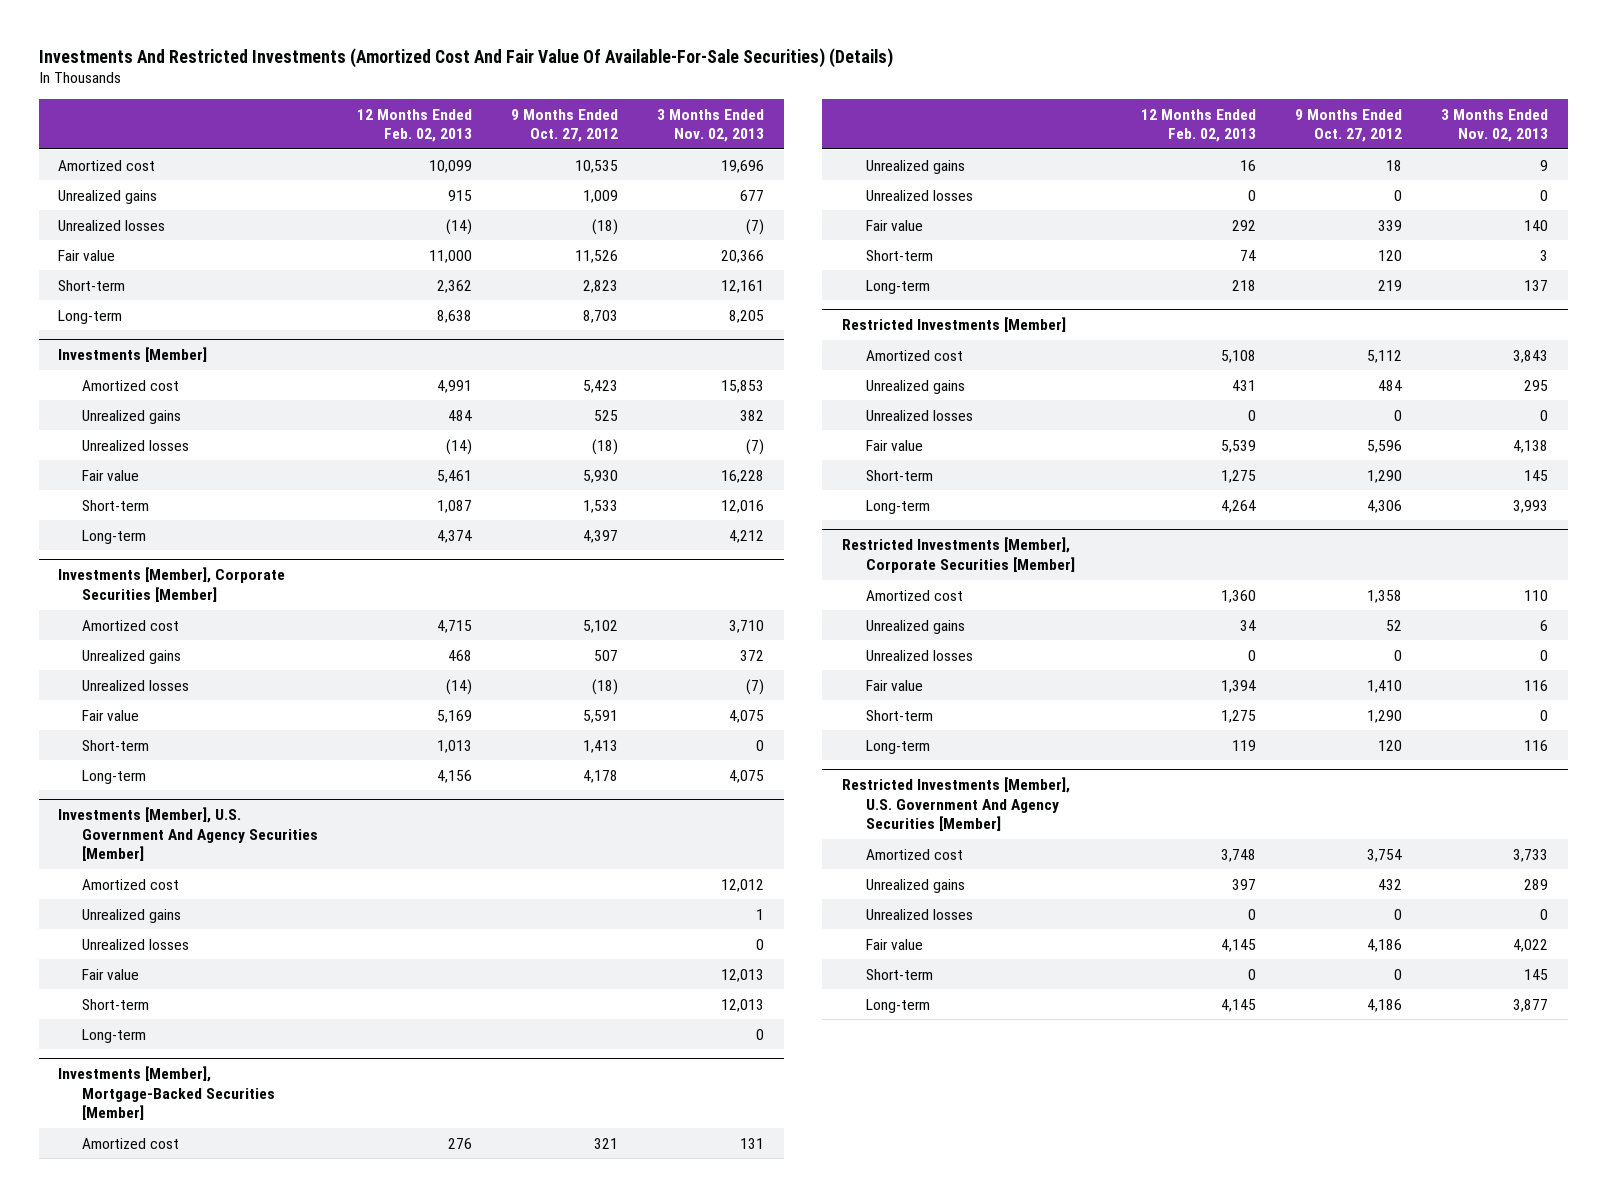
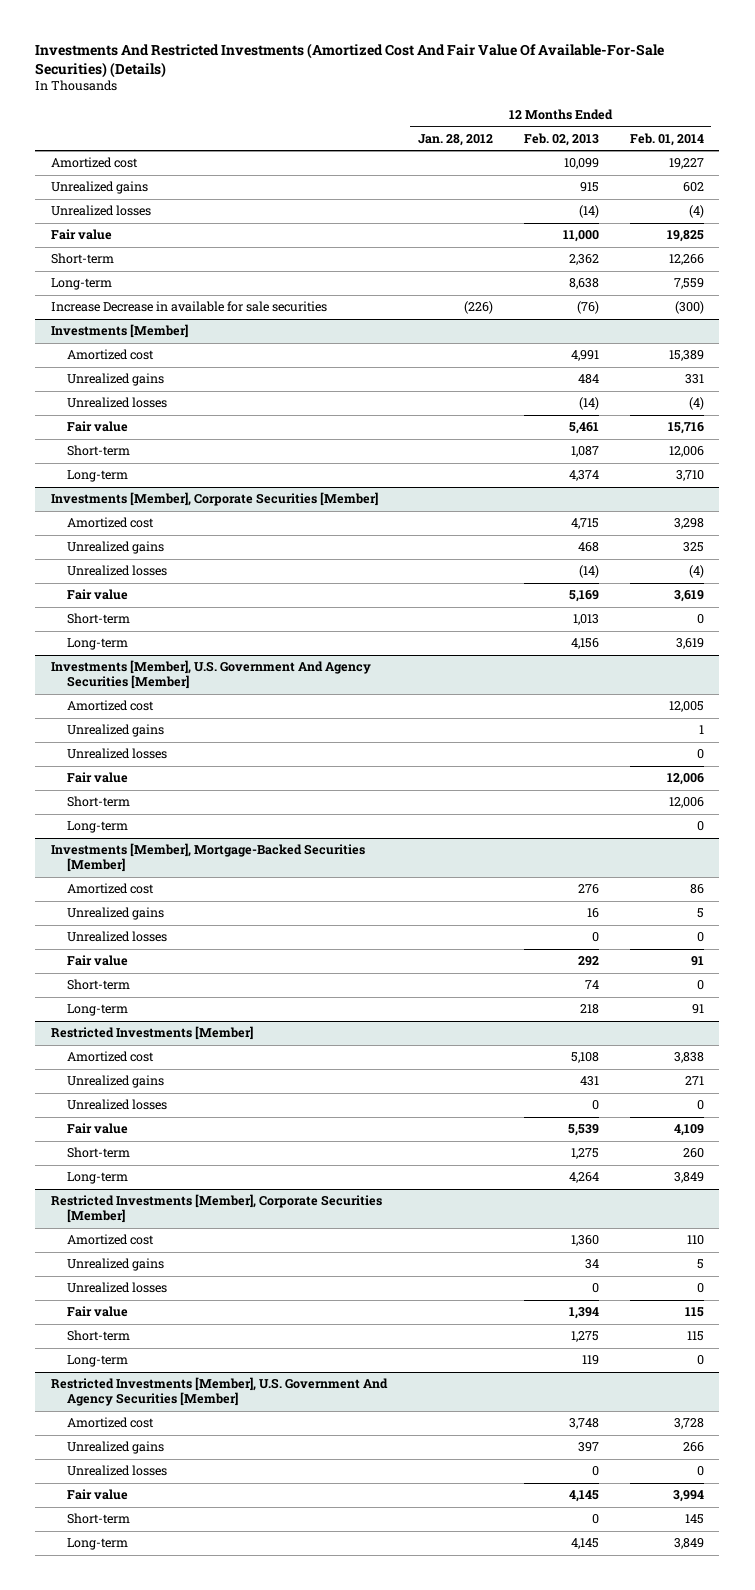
[511,108,619,143] 9 Months Ended Oct. 27, 2012 -> none
[657,108,765,143] 3 Months Ended Nov. 02, 2013 -> none
none -> [417,133,493,146] Jan. 28, 2012
none -> [629,132,704,146] Feb. 01, 2014
none -> [50,301,327,313] Increase Decrease in available for sale securities

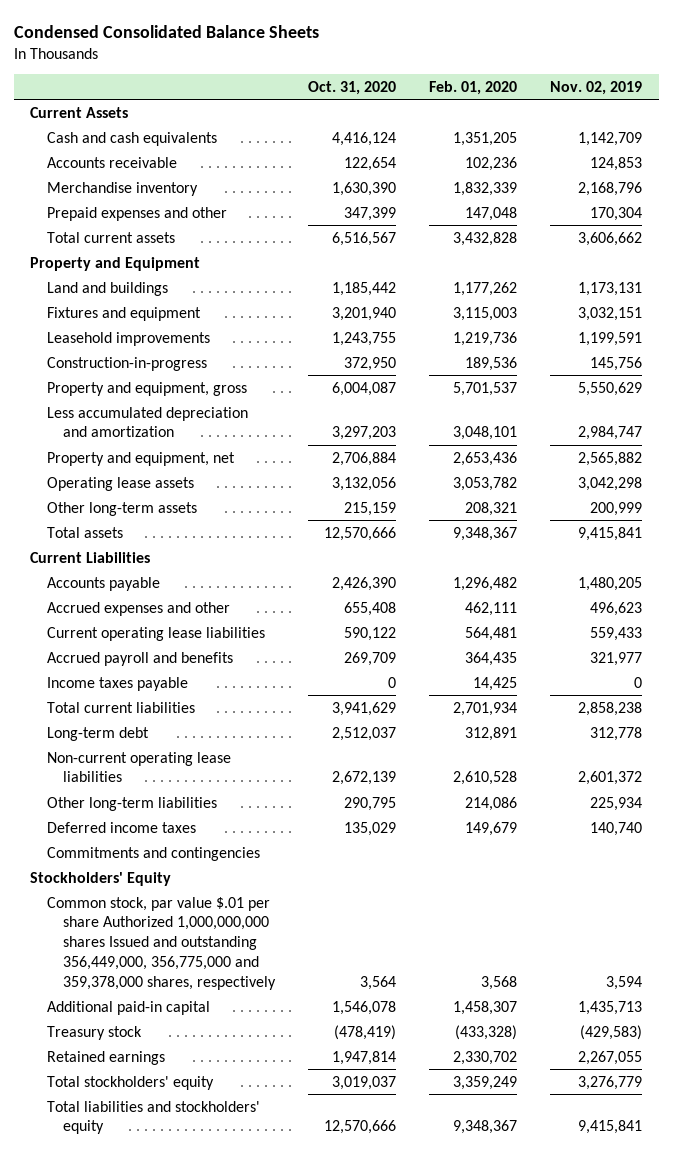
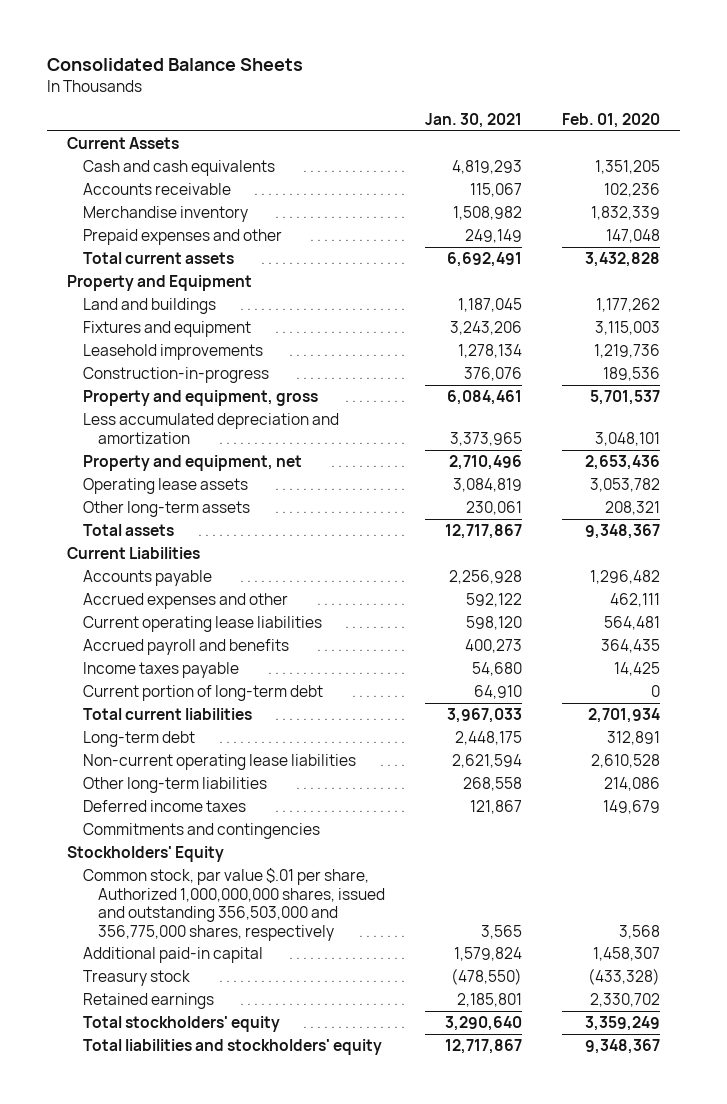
[13,24,319,38] Condensed Consolidated Balance Sheets -> [47,58,304,72] Consolidated Balance Sheets
[308,80,397,95] Oct. 31, 2020 -> none
[550,80,643,95] Nov. 02, 2019 -> none
none -> [425,112,523,128] Jan. 30, 2021
none -> [82,685,323,702] Current portion of long-term debt
[46,896,277,990] Common stock, par value $.01 per share Authorized 1,000,000,000 shares Issued and outstanding 356,449,000, 356,775,000 and 359,378,000 shares, respectively -> [82,868,386,941] Common stock, par value $.01 per share, Authorized 1,000,000,000 shares, issued and outstanding 356,503,000 and 356,775,000 shares, respectively

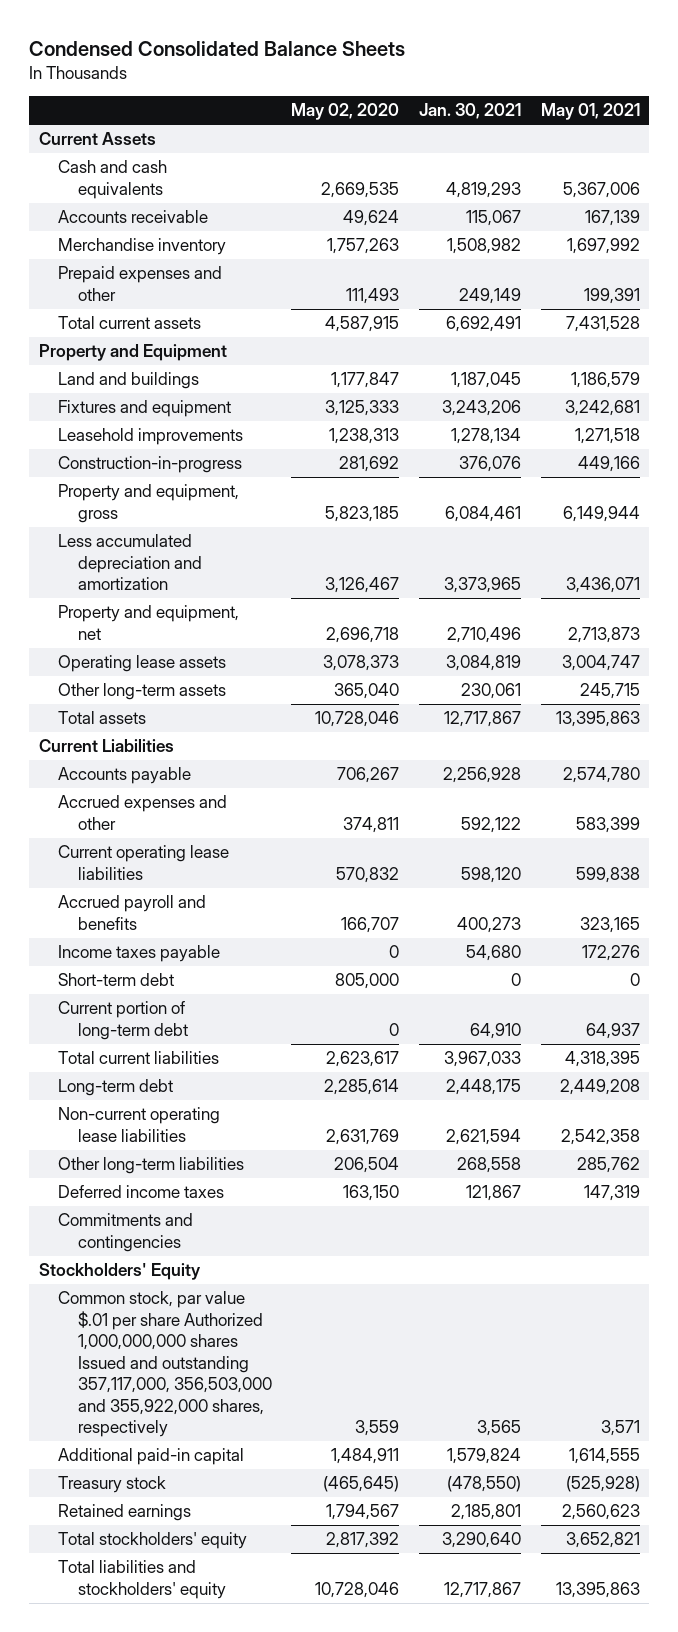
[47,58,304,72] Consolidated Balance Sheets -> [28,40,405,56] Condensed Consolidated Balance Sheets
[561,112,660,128] Feb. 01, 2020 -> none
none -> [291,103,400,121] May 02, 2020
none -> [540,103,640,121] May 01, 2021
none -> [58,973,175,987] Short-term debt
[82,868,386,941] Common stock, par value $.01 per share, Authorized 1,000,000,000 shares, issued and outstanding 356,503,000 and 356,775,000 shares, respectively -> [58,1291,272,1438] Common stock, par value $.01 per share Authorized 1,000,000,000 shares Issued and outstanding 357,117,000, 356,503,000 and 355,922,000 shares, respectively

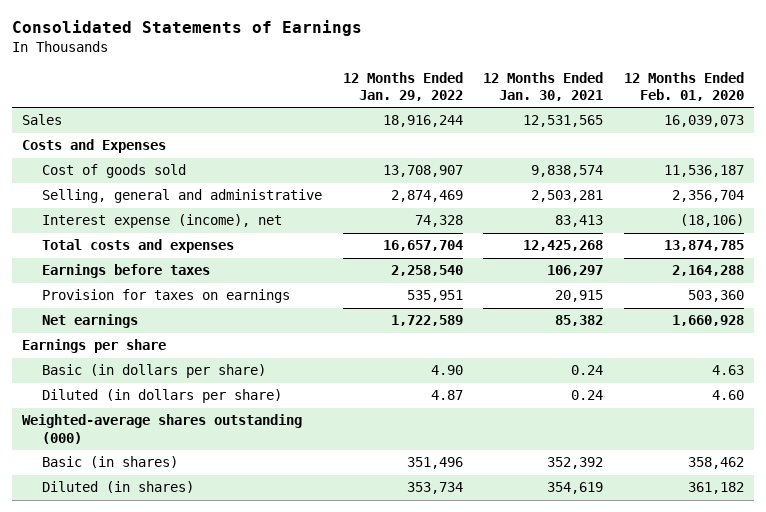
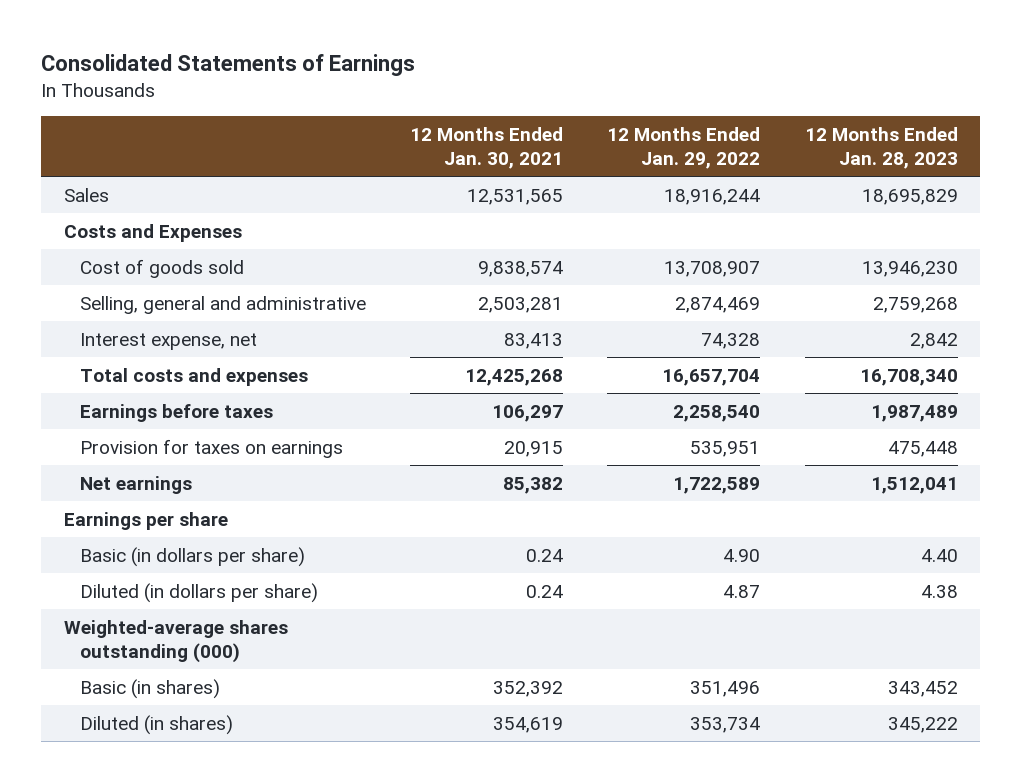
[623,71,744,102] 12 Months Ended Feb. 01, 2020 -> none
none -> [804,127,958,170] 12 Months Ended Jan. 28, 2023
[42,214,283,229] Interest expense (income), net -> [79,332,257,350] Interest expense, net

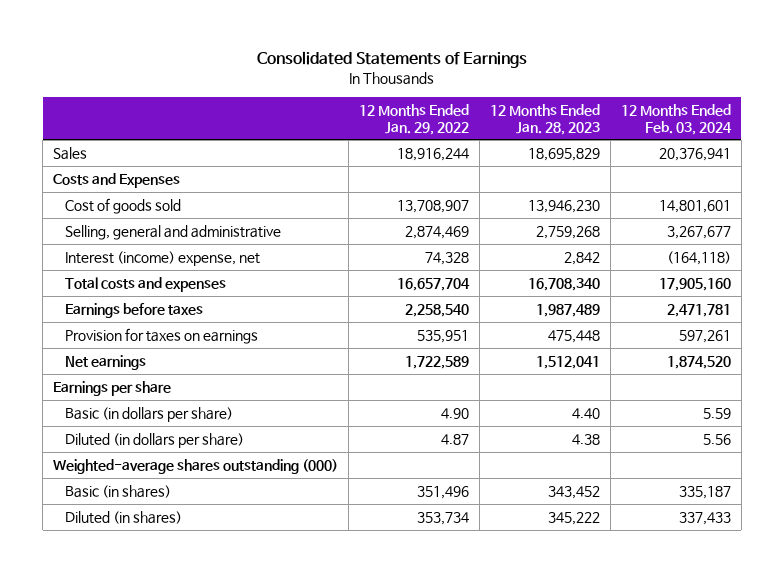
[410,127,564,170] 12 Months Ended Jan. 30, 2021 -> none
none -> [620,103,732,135] 12 Months Ended Feb. 03, 2024
[79,332,257,350] Interest expense, net -> [64,250,260,266] Interest (income) expense, net

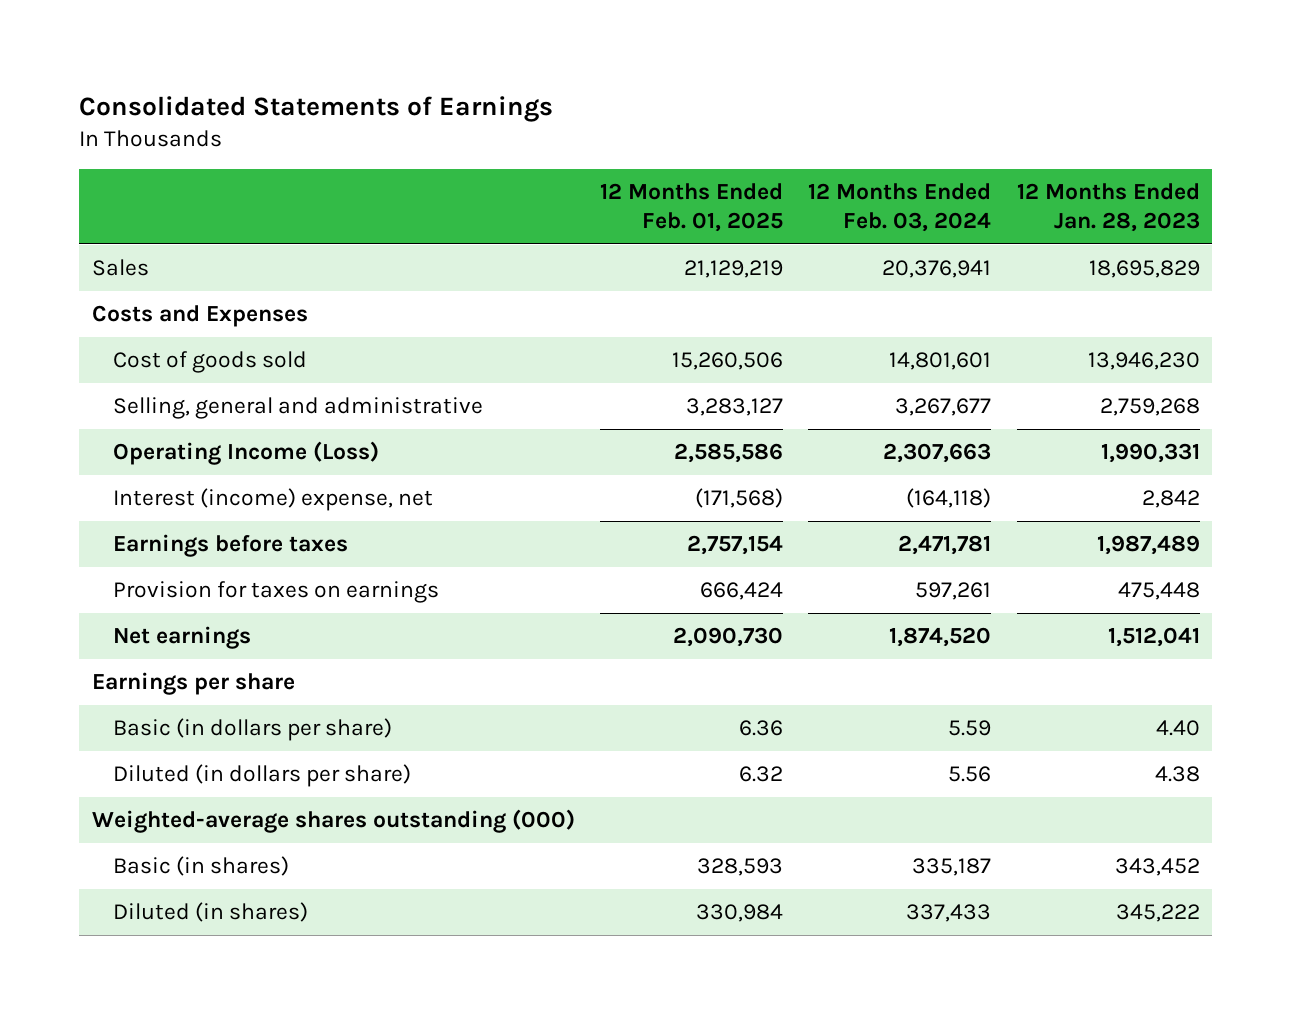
[359,103,470,135] 12 Months Ended Jan. 29, 2022 -> none
none -> [599,182,783,233] 12 Months Ended Feb. 01, 2025
none -> [112,441,379,466] Operating Income (Loss)
[64,276,226,292] Total costs and expenses -> none

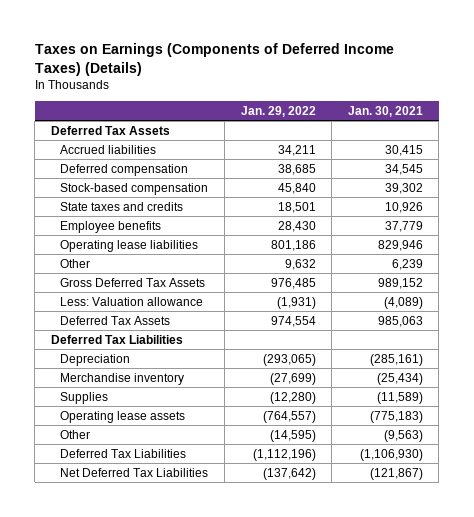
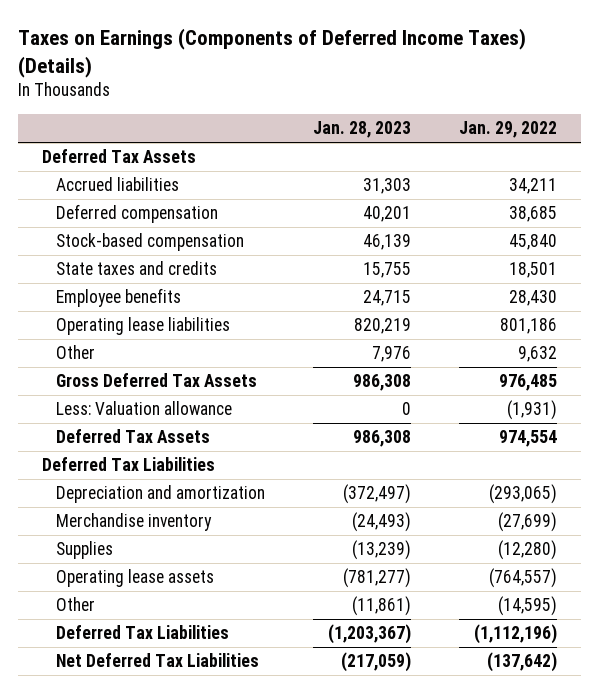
[347,105,423,117] Jan. 30, 2021 -> none
none -> [313,121,412,139] Jan. 28, 2023
[60,353,131,366] Depreciation -> [56,485,266,504] Depreciation and amortization

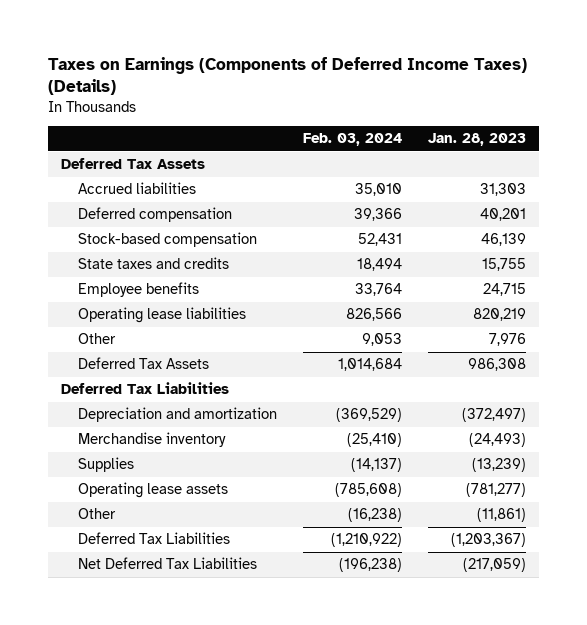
[459,121,558,139] Jan. 29, 2022 -> none
none -> [303,133,403,147] Feb. 03, 2024
[56,373,258,388] Gross Deferred Tax Assets -> none
[56,401,233,416] Less: Valuation allowance -> none

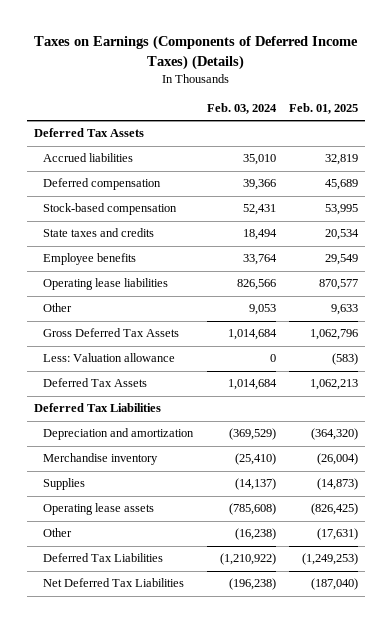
[427,133,526,147] Jan. 28, 2023 -> none
none -> [289,102,359,114] Feb. 01, 2025
none -> [43,328,180,338] Gross Deferred Tax Assets
none -> [43,353,176,363] Less: Valuation allowance

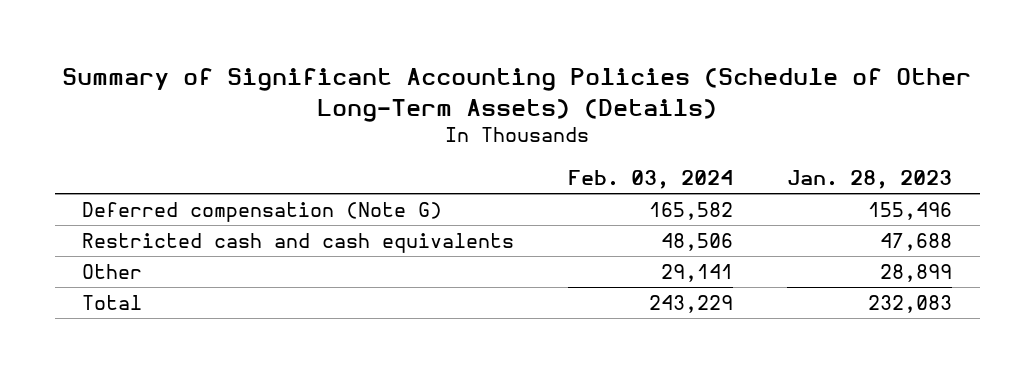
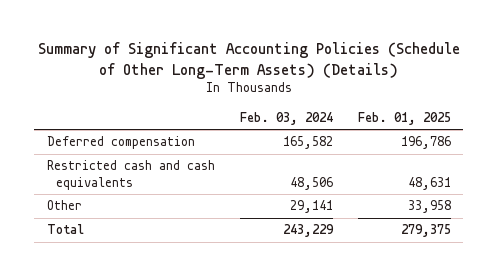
[787,170,953,190] Jan. 28, 2023 -> none
none -> [357,111,451,125] Feb. 01, 2025
[81,202,442,223] Deferred compensation (Note G) -> [46,136,195,150] Deferred compensation

